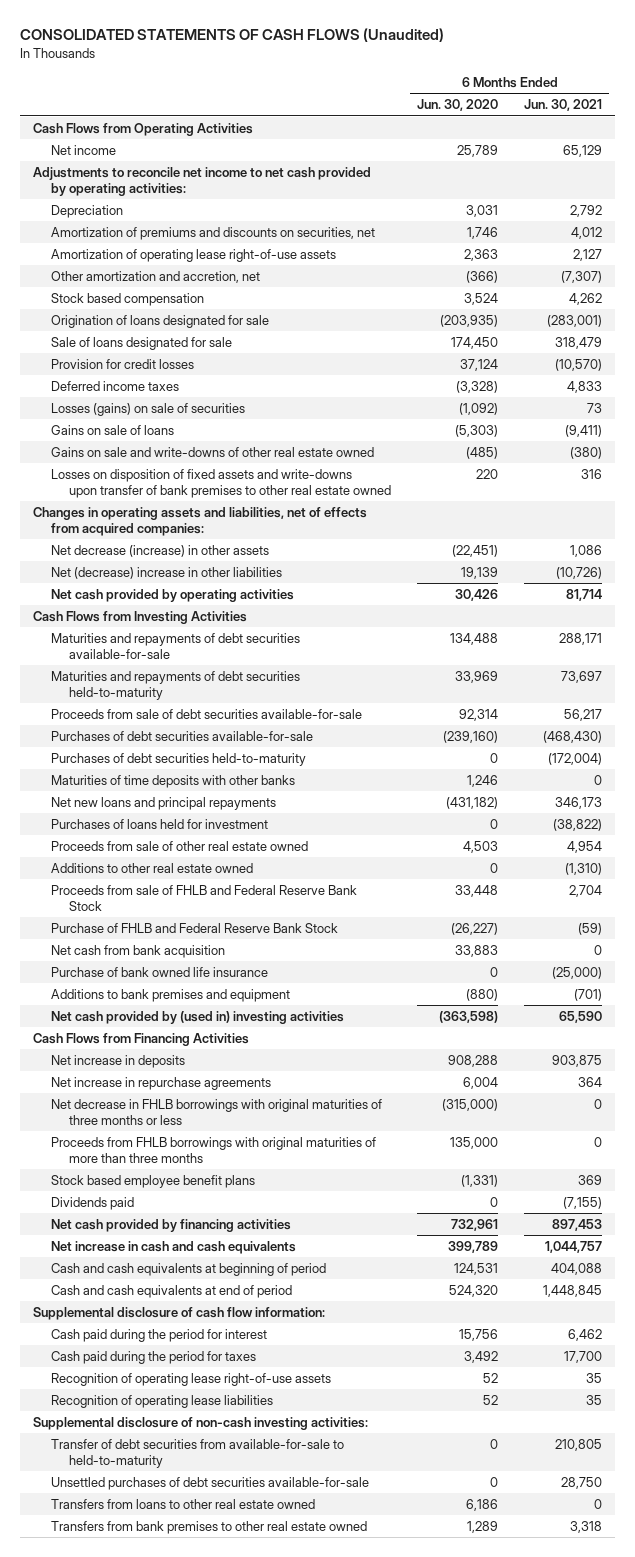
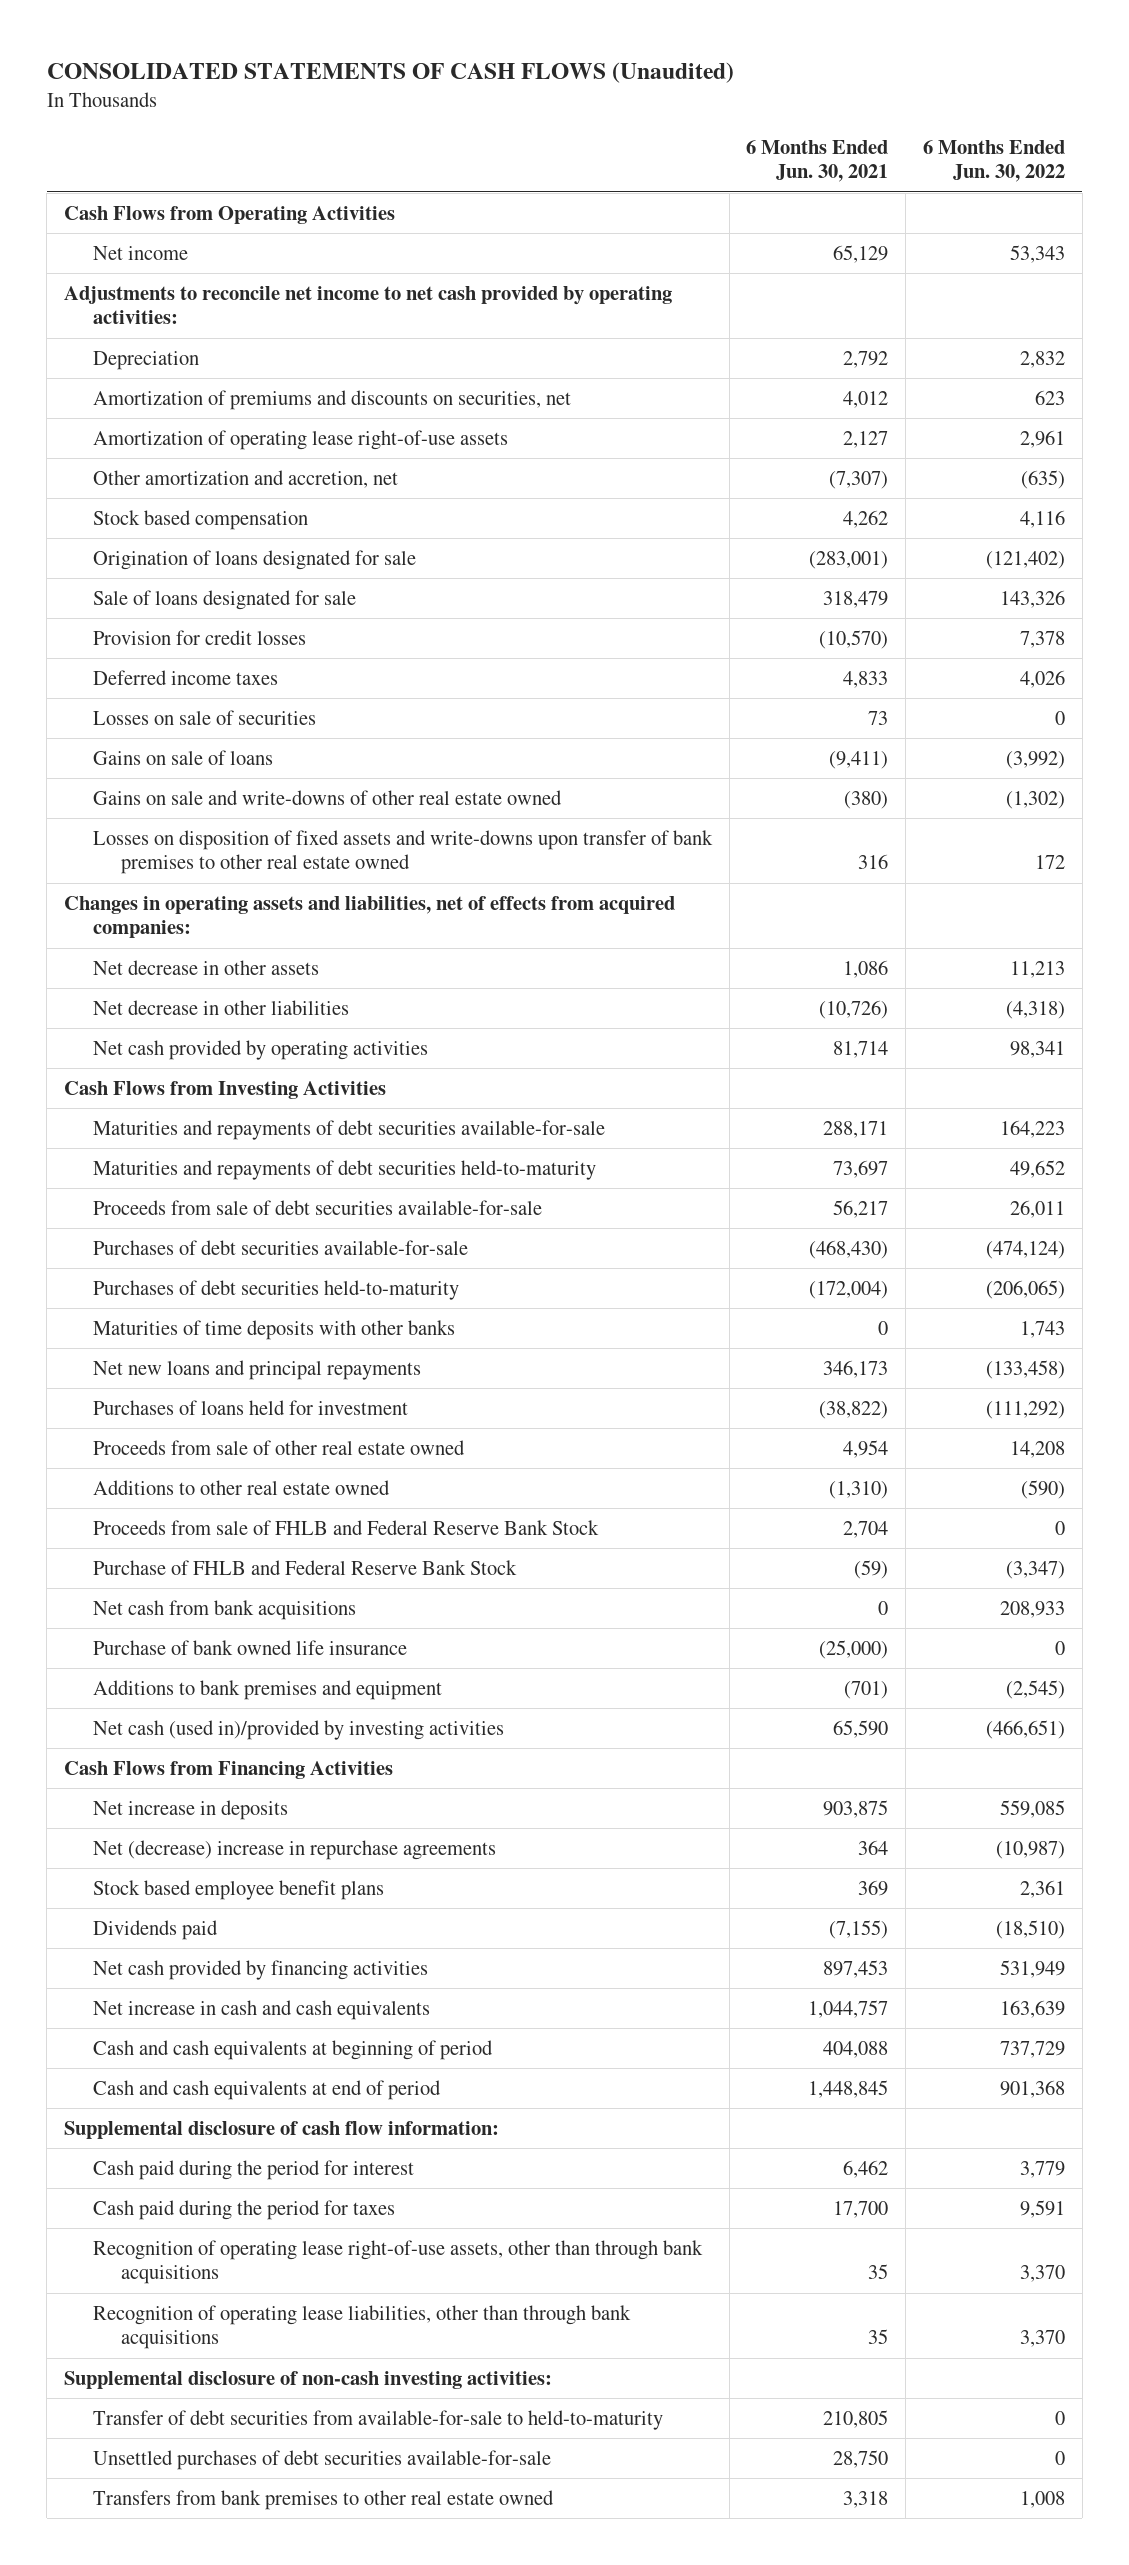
[416,99,498,112] Jun. 30, 2020 -> none
none -> [922,140,1065,183] 6 Months Ended Jun. 30, 2022
[50,402,245,416] Losses (gains) on sale of securities -> [92,709,316,725] Losses on sale of securities
[50,544,269,557] Net decrease (increase) in other assets -> [92,959,319,975] Net decrease in other assets
[50,566,282,579] Net (decrease) increase in other liabilities -> [92,999,349,1015] Net decrease in other liabilities
[50,944,225,958] Net cash from bank acquisition -> [92,1599,356,1620] Net cash from bank acquisitions
[50,1010,344,1024] Net cash provided by (used in) investing activities -> [92,1719,504,1740] Net cash (used in)/provided by investing activities
[50,1098,382,1125] Net decrease in FHLB borrowings with original maturities of three months or less -> none
[50,1136,376,1163] Proceeds from FHLB borrowings with original maturities of more than three months -> none
[50,1076,271,1090] Net increase in repurchase agreements -> [92,1839,496,1860] Net (decrease) increase in repurchase agreements
[50,1372,331,1386] Recognition of operating lease right-of-use assets -> [92,2239,703,2285] Recognition of operating lease right-of-use assets, other than through bank acquisitions
[50,1394,273,1408] Recognition of operating lease liabilities -> [92,2304,631,2350] Recognition of operating lease liabilities, other than through bank acquisitions
[50,1498,315,1509] Transfers from loans to other real estate owned -> none

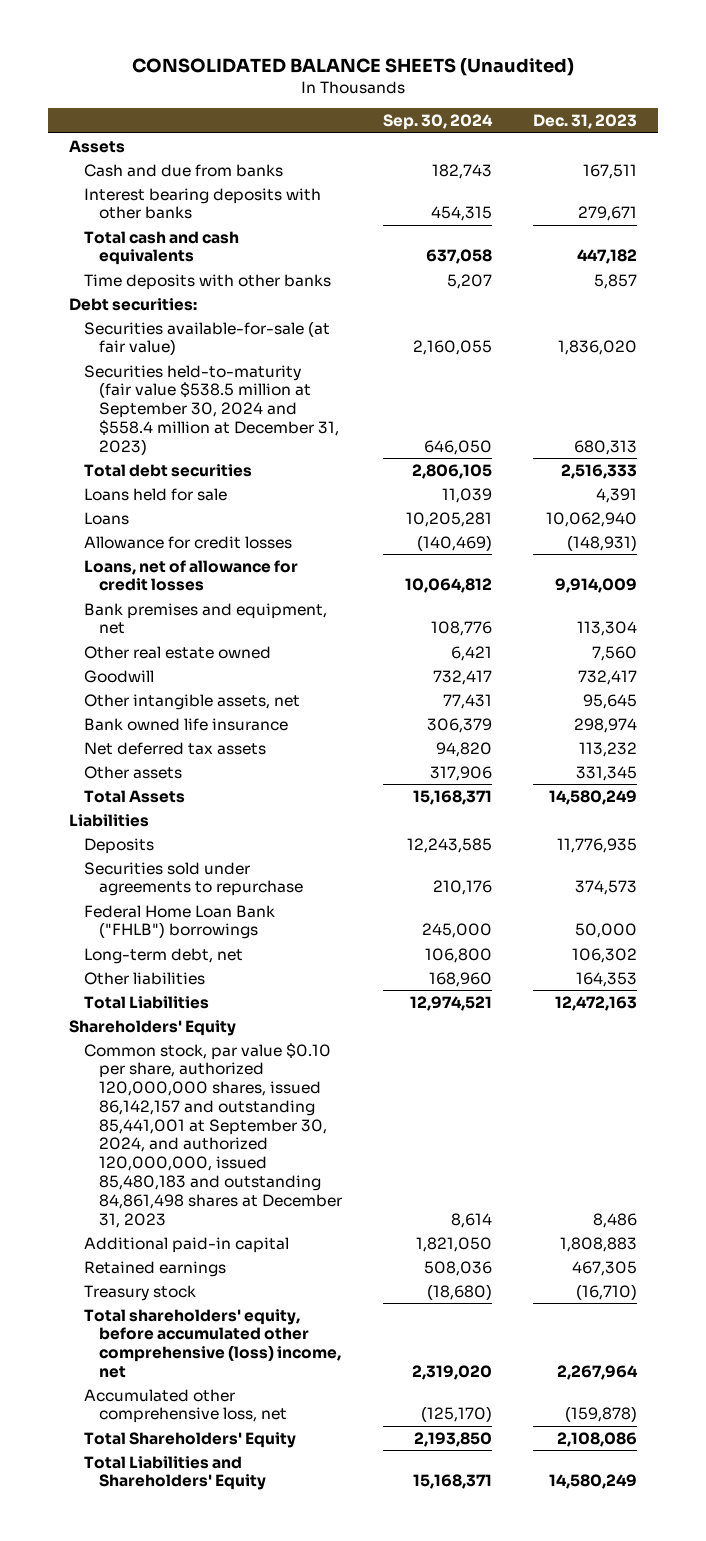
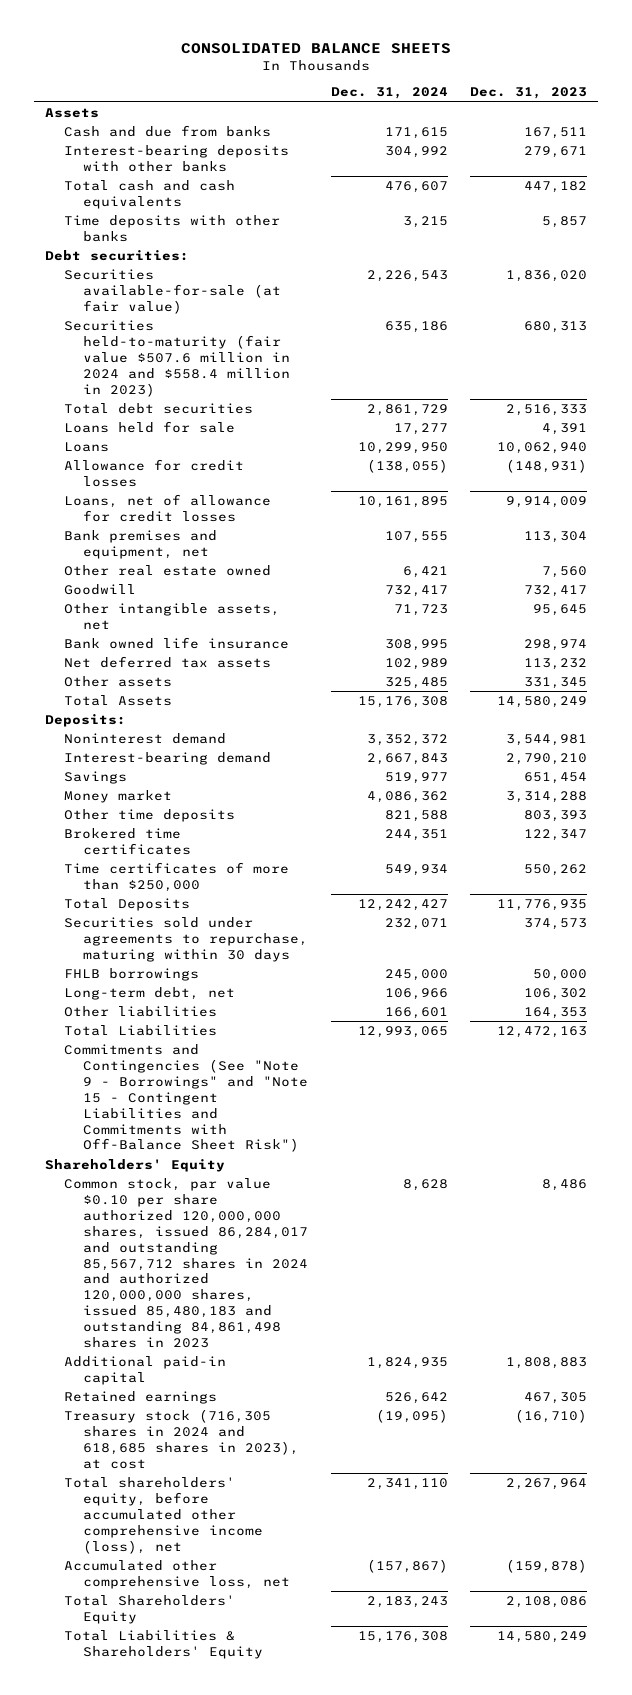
[131,58,574,77] CONSOLIDATED BALANCE SHEETS (Unaudited) -> [181,43,452,55] CONSOLIDATED BALANCE SHEETS
[382,114,493,131] Sep. 30, 2024 -> none
none -> [330,87,448,100] Dec. 31, 2024
[83,187,321,220] Interest bearing deposits with other banks -> [64,144,290,172] Interest-bearing deposits with other banks
[83,364,339,455] Securities held-to-maturity (fair value $538.5 million at September 30, 2024 and $558.4 million at December 31, 2023) -> [64,319,291,397] Securities held-to-maturity (fair value $507.6 million in 2024 and $558.4 million in 2023)
[68,813,149,827] Liabilities -> none
[83,904,275,940] Federal Home Loan Bank ("FHLB") borrowings -> none
none -> [45,713,127,727] Deposits:
none -> [64,732,227,744] Noninterest demand
none -> [64,751,272,765] Interest-bearing demand
none -> [64,770,128,784] Savings
none -> [64,789,173,803] Money market
none -> [64,808,236,822] Other time deposits
none -> [64,827,192,855] Brokered time certificates
none -> [64,861,290,892] Time certificates of more than $250,000
[83,837,154,854] Deposits -> [64,897,191,911] Total Deposits
[83,861,303,897] Securities sold under agreements to repurchase -> [64,916,309,962] Securities sold under agreements to repurchase, maturing within 30 days
none -> [64,967,200,981] FHLB borrowings
none -> [64,1043,309,1153] Commitments and Contingencies (See "Note 9 - Borrowings" and "Note 15 - Contingent Liabilities and Commitments with Off-Balance Sheet Risk")
[83,1042,342,1228] Common stock, par value $0.10 per share, authorized 120,000,000 shares, issued 86,142,157 and outstanding 85,441,001 at September 30, 2024, and authorized 120,000,000, issued 85,480,183 and outstanding 84,861,498 shares at December 31, 2023 -> [64,1177,309,1349] Common stock, par value $0.10 per share authorized 120,000,000 shares, issued 86,284,017 and outstanding 85,567,712 shares in 2024 and authorized 120,000,000 shares, issued 85,480,183 and outstanding 84,861,498 shares in 2023
[83,1284,196,1301] Treasury stock -> [64,1408,300,1469] Treasury stock (716,305 shares in 2024 and 618,685 shares in 2023), at cost
[83,1308,341,1378] Total shareholders' equity, before accumulated other comprehensive (loss) income, net -> [64,1476,264,1554] Total shareholders' equity, before accumulated other comprehensive income (loss), net
[83,1455,266,1491] Total Liabilities and Shareholders' Equity -> [64,1629,264,1659] Total Liabilities & Shareholders' Equity

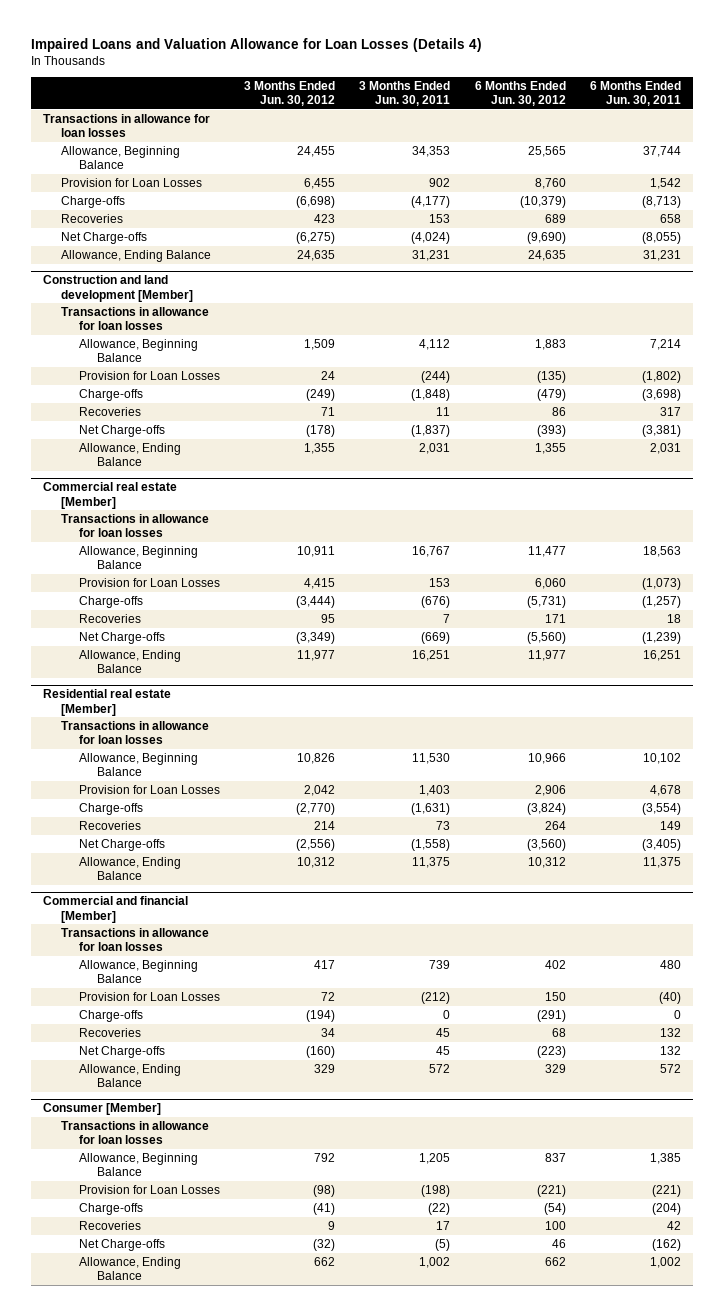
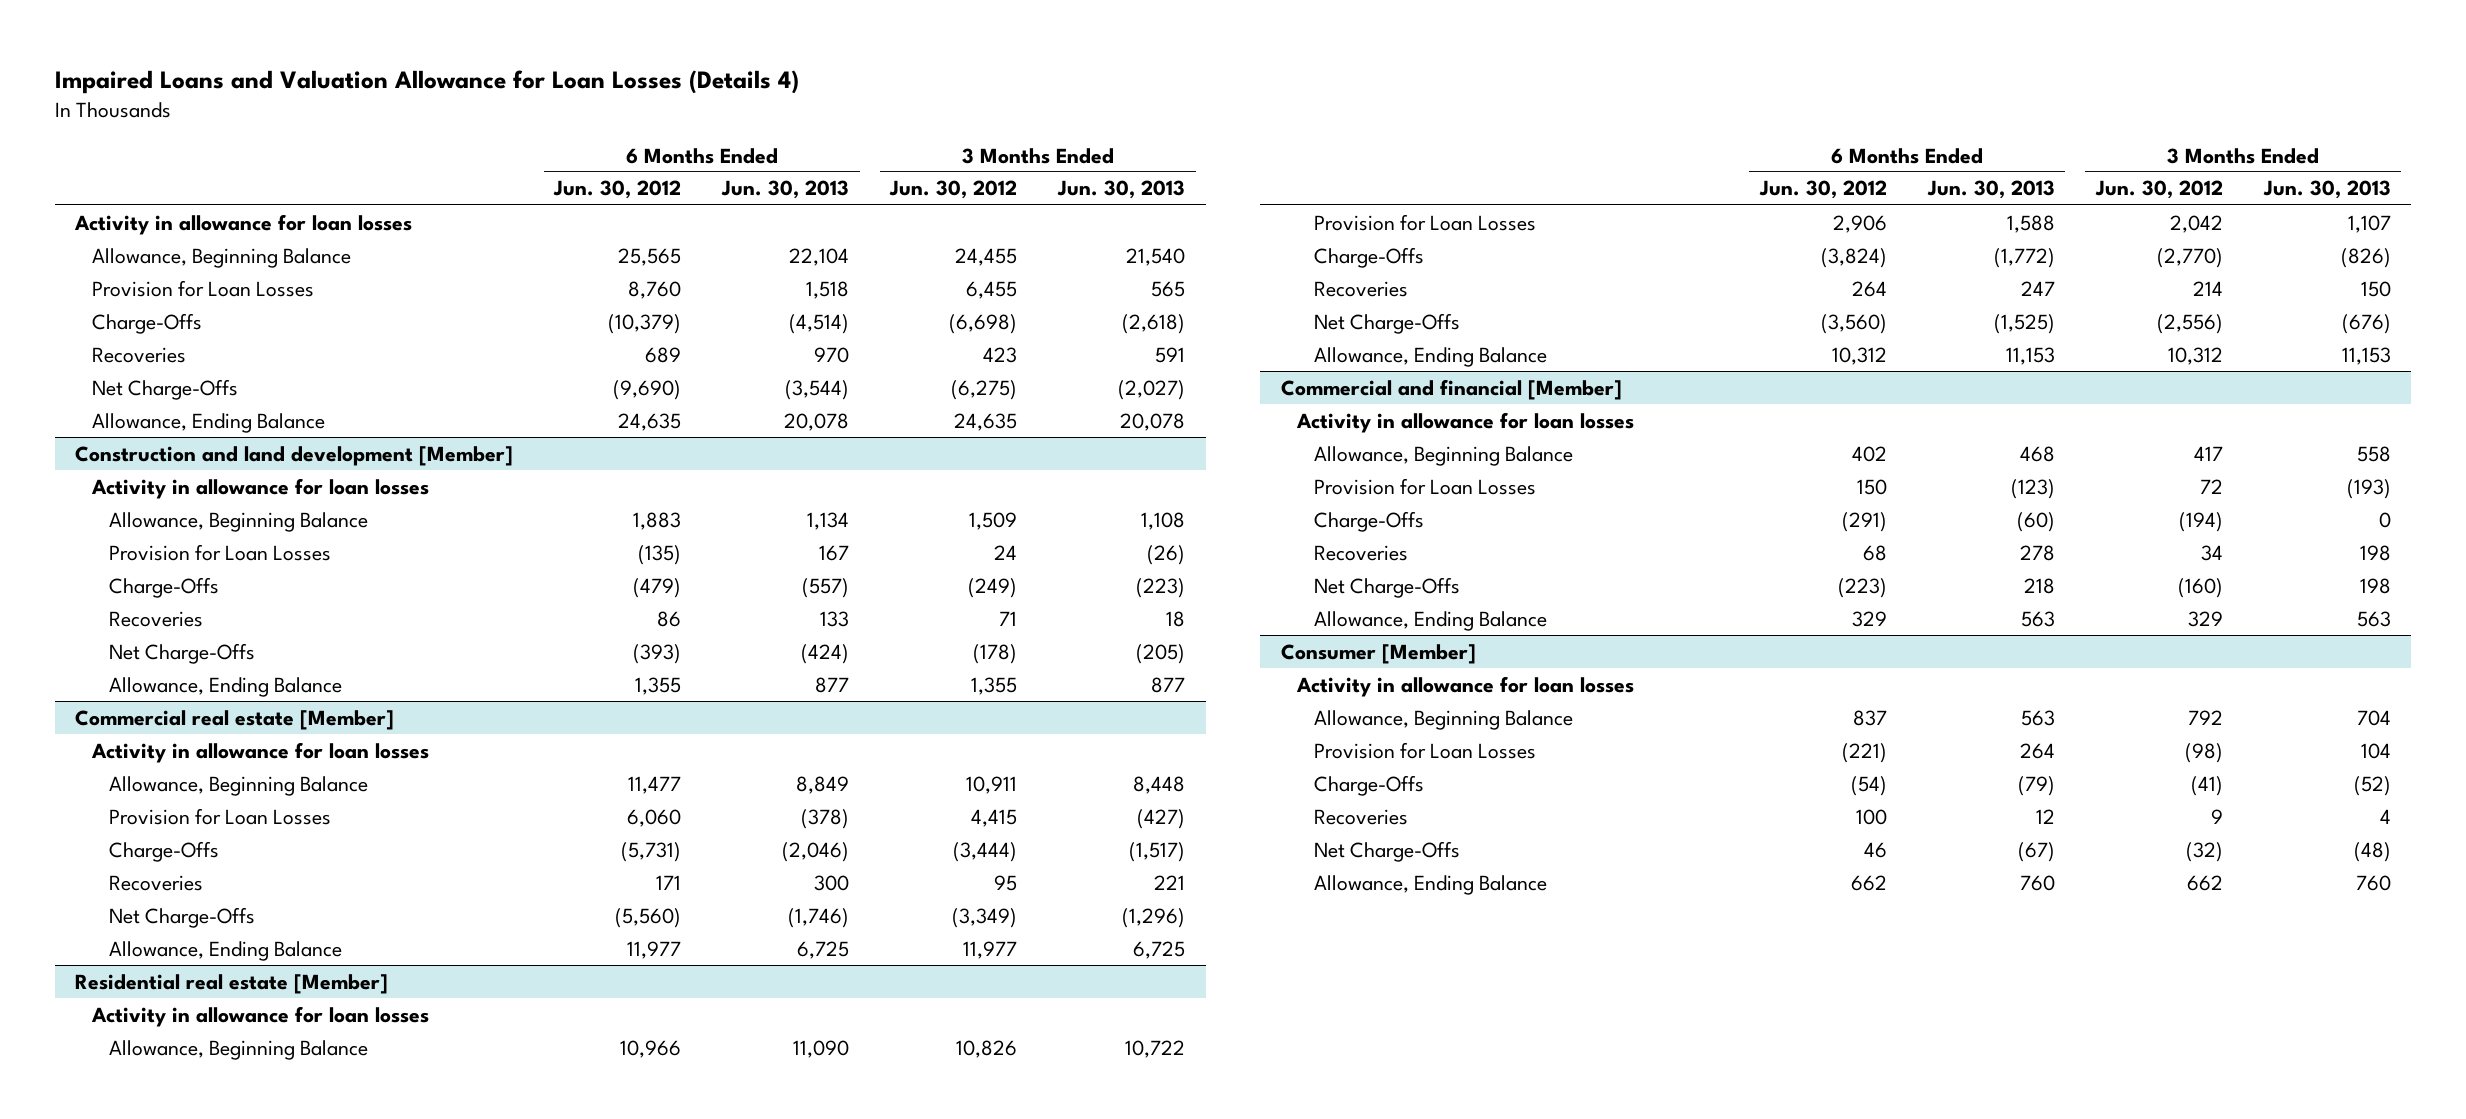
[359,80,451,107] 3 Months Ended Jun. 30, 2011 -> none
[589,80,681,107] 6 Months Ended Jun. 30, 2011 -> none
none -> [721,180,850,200] Jun. 30, 2013
none -> [1057,180,1186,200] Jun. 30, 2013
[42,113,210,138] Transactions in allowance for loan losses -> [74,213,413,235] Activity in allowance for loan losses
[60,195,125,208] Charge-offs -> [91,312,202,334] Charge-Offs
[60,231,147,244] Net Charge-offs -> [91,378,238,400] Net Charge-Offs
[60,306,209,331] Transactions in allowance for loan losses -> [90,477,429,499] Activity in allowance for loan losses
[78,388,143,401] Charge-offs -> [108,576,219,598] Charge-Offs
[78,424,165,437] Net Charge-offs -> [108,642,255,664] Net Charge-Offs
[60,513,209,538] Transactions in allowance for loan losses -> [90,741,429,763] Activity in allowance for loan losses
[78,595,143,608] Charge-offs -> [108,840,219,862] Charge-Offs
[78,631,165,644] Net Charge-offs -> [108,906,255,928] Net Charge-Offs
[60,720,209,745] Transactions in allowance for loan losses -> [90,1005,429,1027] Activity in allowance for loan losses
[78,802,143,815] Charge-offs -> [1313,246,1424,268] Charge-Offs
[78,838,165,851] Net Charge-offs -> [1313,312,1460,334] Net Charge-Offs
[60,927,209,952] Transactions in allowance for loan losses -> [1296,411,1635,433] Activity in allowance for loan losses
[78,1009,143,1022] Charge-offs -> [1313,510,1424,532] Charge-Offs
[78,1045,165,1058] Net Charge-offs -> [1313,576,1460,598] Net Charge-Offs
[60,1120,209,1145] Transactions in allowance for loan losses -> [1296,675,1635,697] Activity in allowance for loan losses
[78,1202,143,1215] Charge-offs -> [1313,774,1424,796] Charge-Offs
[78,1238,165,1251] Net Charge-offs -> [1313,840,1460,862] Net Charge-Offs

